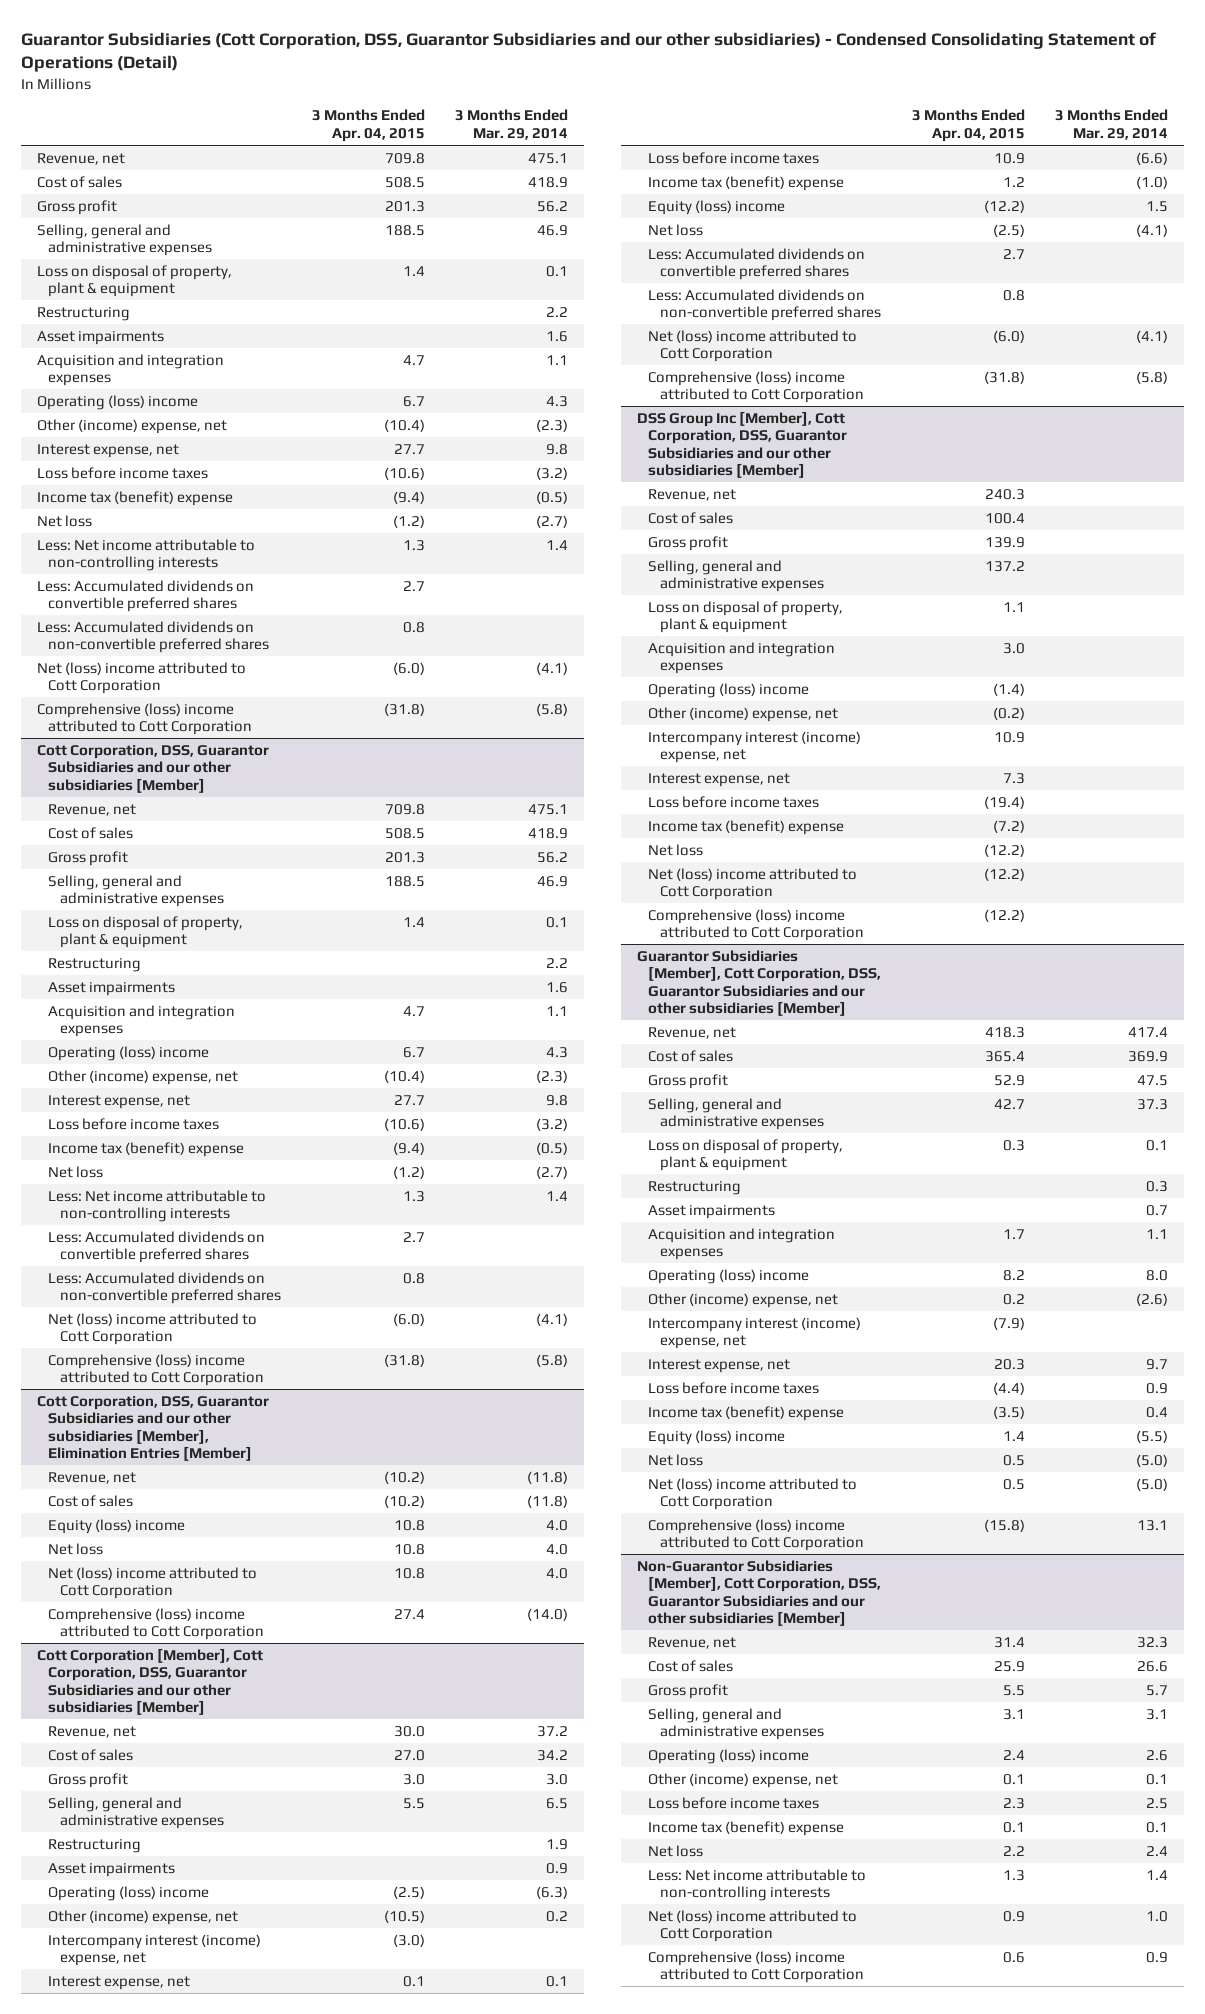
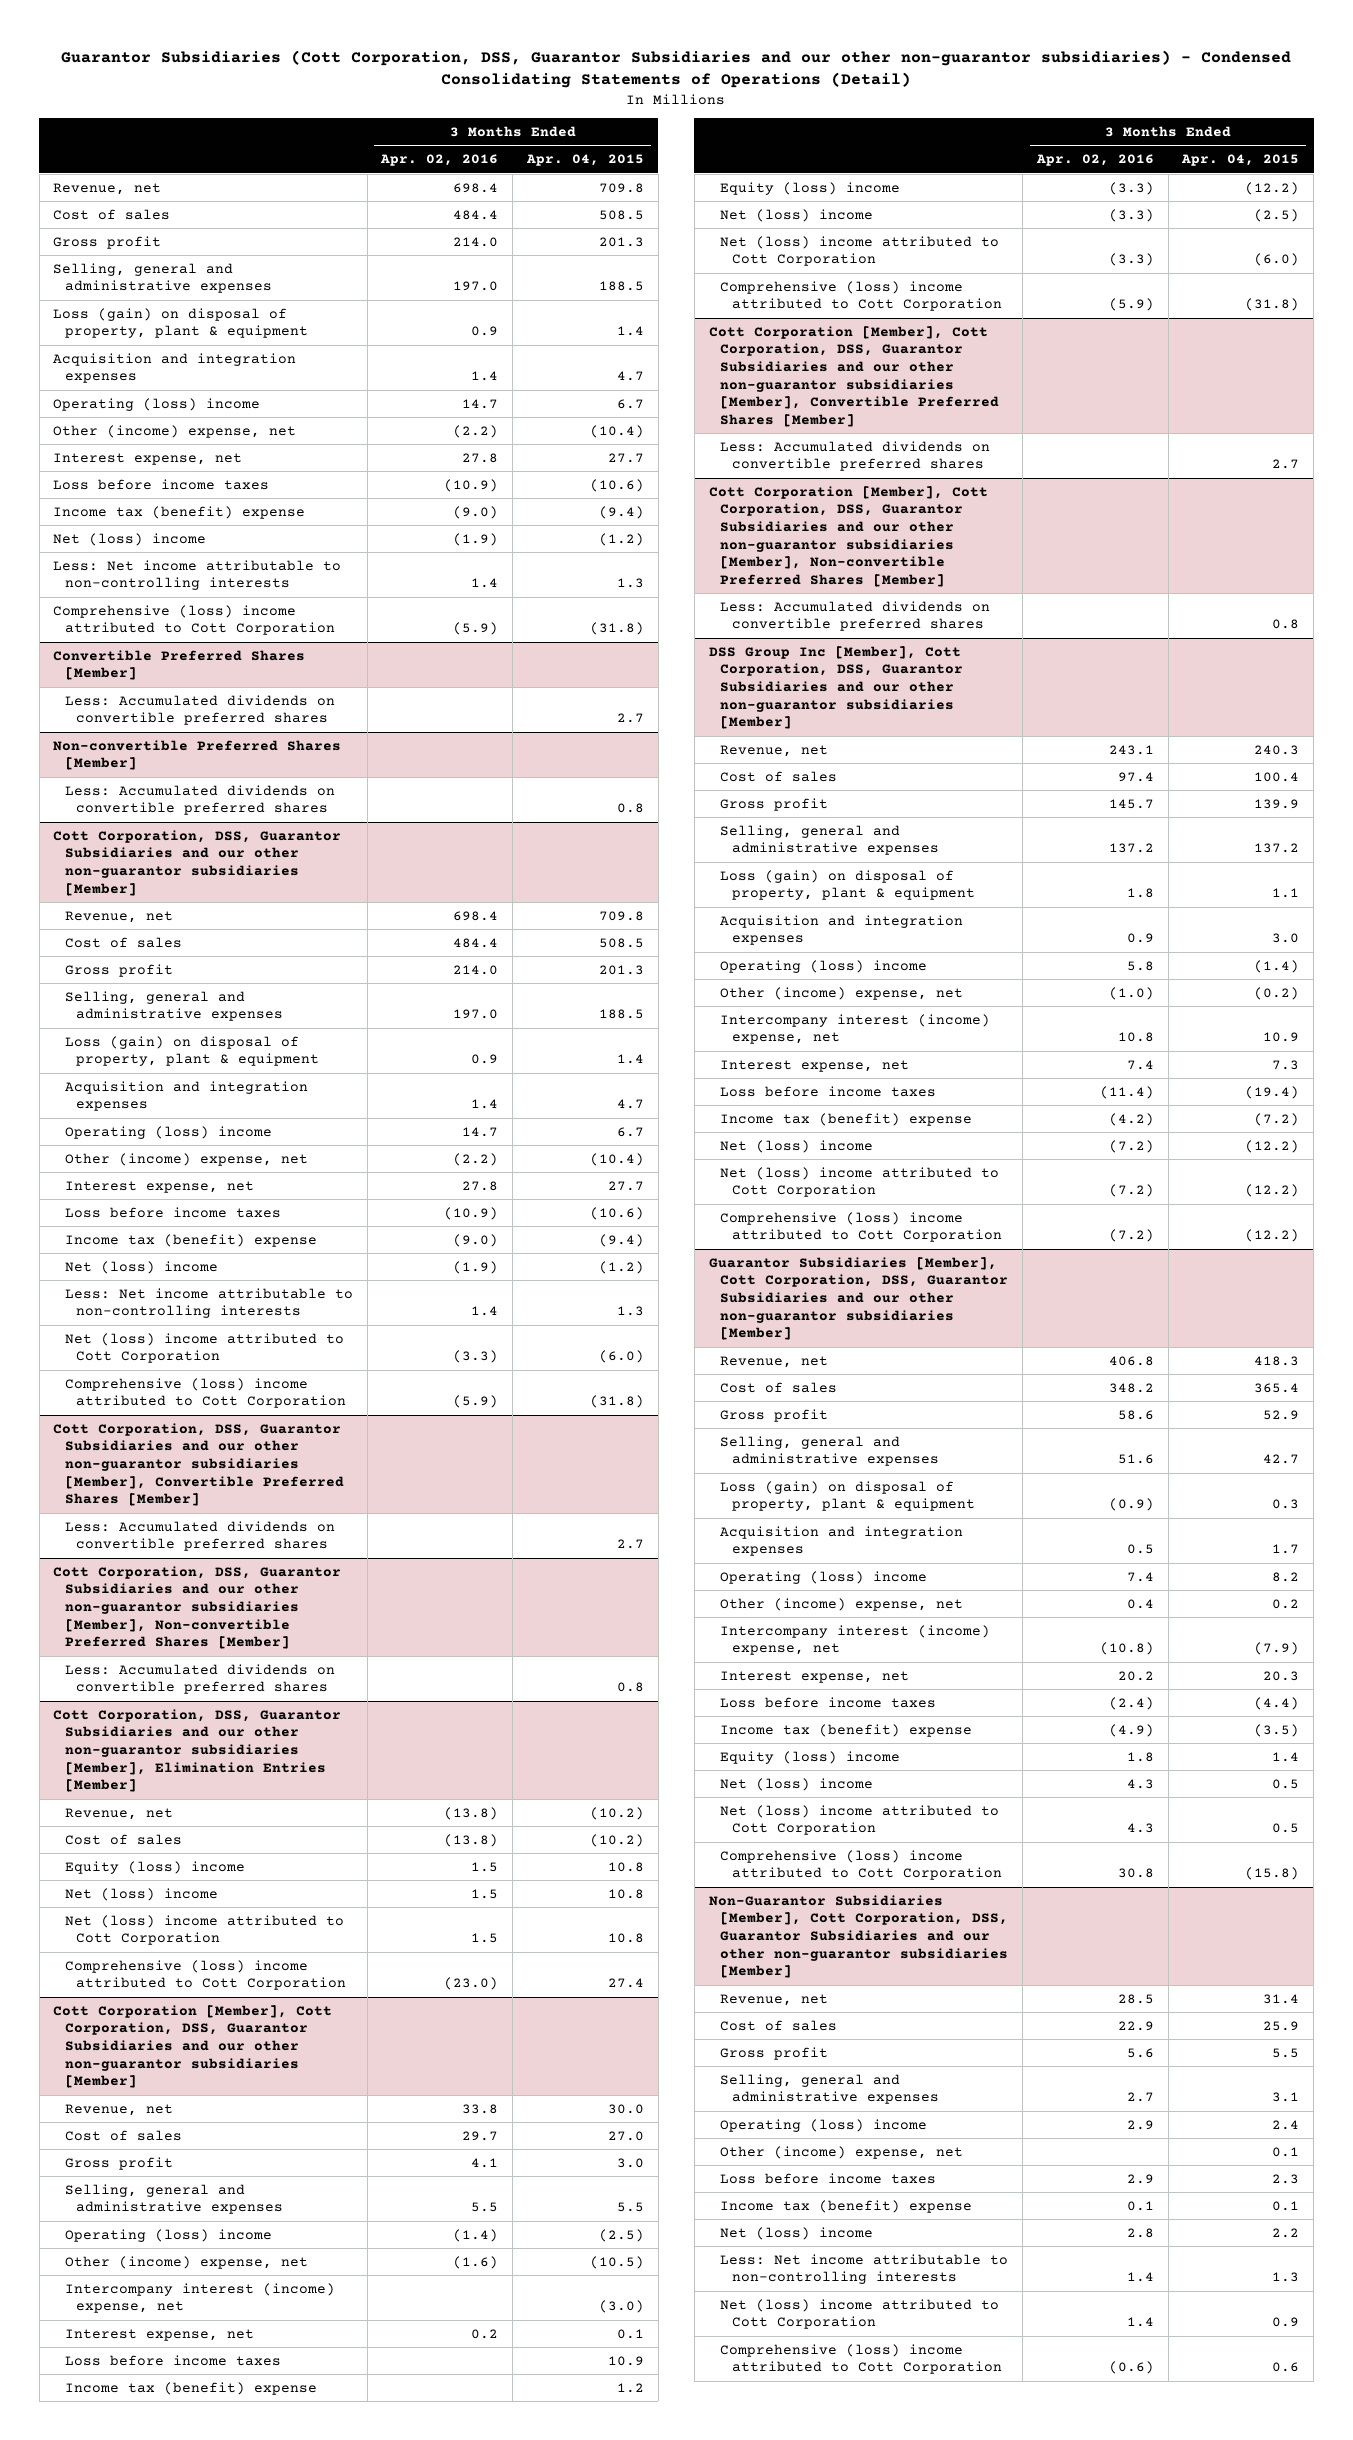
[21,31,1157,73] Guarantor Subsidiaries (Cott Corporation, DSS, Guarantor Subsidiaries and our other subsidiaries) - Condensed Consolidating Statement of Operations (Detail) -> [61,49,1292,89] Guarantor Subsidiaries (Cott Corporation, DSS, Guarantor Subsidiaries and our other non-guarantor subsidiaries) - Condensed Consolidating Statements of Operations (Detail)
[455,109,569,140] 3 Months Ended Mar. 29, 2014 -> none
none -> [380,154,499,167] Apr. 02, 2016
[36,306,130,321] Restructuring -> none
[36,330,164,345] Asset impairments -> none
[36,264,232,298] Loss on disposal of property, plant & equipment -> [53,307,308,339] Loss (gain) on disposal of property, plant & equipment
[36,514,92,527] Net loss -> [53,532,207,546] Net (loss) income
[36,579,254,613] Less: Accumulated dividends on convertible preferred shares -> none
[36,620,270,654] Less: Accumulated dividends on non-convertible preferred shares -> none
[36,661,246,695] Net (loss) income attributed to Cott Corporation -> none
none -> [53,649,306,681] Convertible Preferred Shares [Member]
none -> [64,694,335,726] Less: Accumulated dividends on convertible preferred shares
none -> [53,739,342,771] Non-convertible Preferred Shares [Member]
none -> [64,784,335,816] Less: Accumulated dividends on convertible preferred shares
[36,744,269,793] Cott Corporation, DSS, Guarantor Subsidiaries and our other subsidiaries [Member] -> [53,829,342,896] Cott Corporation, DSS, Guarantor Subsidiaries and our other non-guarantor subsidiaries [Member]
[48,957,142,972] Restructuring -> none
[48,981,176,996] Asset impairments -> none
[48,915,244,949] Loss on disposal of property, plant & equipment -> [64,1035,320,1067] Loss (gain) on disposal of property, plant & equipment
[48,1165,104,1178] Net loss -> [64,1260,218,1274] Net (loss) income
[48,1230,266,1264] Less: Accumulated dividends on convertible preferred shares -> none
[48,1271,281,1305] Less: Accumulated dividends on non-convertible preferred shares -> none
none -> [53,1422,344,1507] Cott Corporation, DSS, Guarantor Subsidiaries and our other non-guarantor subsidiaries [Member], Convertible Preferred Shares [Member]
none -> [64,1520,335,1552] Less: Accumulated dividends on convertible preferred shares
none -> [53,1565,342,1650] Cott Corporation, DSS, Guarantor Subsidiaries and our other non-guarantor subsidiaries [Member], Non-convertible Preferred Shares [Member]
none -> [64,1663,335,1695] Less: Accumulated dividends on convertible preferred shares
[36,1395,269,1462] Cott Corporation, DSS, Guarantor Subsidiaries and our other subsidiaries [Member], Elimination Entries [Member] -> [53,1708,342,1793] Cott Corporation, DSS, Guarantor Subsidiaries and our other non-guarantor subsidiaries [Member], Elimination Entries [Member]
[48,1542,104,1555] Net loss -> [64,1887,218,1901] Net (loss) income
[36,1647,263,1716] Cott Corporation [Member], Cott Corporation, DSS, Guarantor Subsidiaries and our other subsidiaries [Member] -> [53,2004,333,2089] Cott Corporation [Member], Cott Corporation, DSS, Guarantor Subsidiaries and our other non-guarantor subsidiaries [Member]
[48,1838,142,1853] Restructuring -> none
[48,1862,176,1877] Asset impairments -> none
[648,247,866,281] Less: Accumulated dividends on convertible preferred shares -> none
[648,288,881,322] Less: Accumulated dividends on non-convertible preferred shares -> none
[648,223,704,236] Net loss -> [720,208,874,222] Net (loss) income
none -> [708,325,1000,427] Cott Corporation [Member], Cott Corporation, DSS, Guarantor Subsidiaries and our other non-guarantor subsidiaries [Member], Convertible Preferred Shares [Member]
none -> [720,440,991,472] Less: Accumulated dividends on convertible preferred shares
none -> [708,485,988,587] Cott Corporation [Member], Cott Corporation, DSS, Guarantor Subsidiaries and our other non-guarantor subsidiaries [Member], Non-convertible Preferred Shares [Member]
none -> [720,600,991,632] Less: Accumulated dividends on convertible preferred shares
[636,410,848,479] DSS Group Inc [Member], Cott Corporation, DSS, Guarantor Subsidiaries and our other subsidiaries [Member] -> [708,645,964,730] DSS Group Inc [Member], Cott Corporation, DSS, Guarantor Subsidiaries and our other non-guarantor subsidiaries [Member]
[648,600,844,634] Loss on disposal of property, plant & equipment -> [720,869,975,901] Loss (gain) on disposal of property, plant & equipment
[648,843,704,856] Net loss -> [720,1139,874,1153] Net (loss) income
[636,949,882,1017] Guarantor Subsidiaries [Member], Cott Corporation, DSS, Guarantor Subsidiaries and our other subsidiaries [Member] -> [708,1256,1009,1341] Guarantor Subsidiaries [Member], Cott Corporation, DSS, Guarantor Subsidiaries and our other non-guarantor subsidiaries [Member]
[648,1180,742,1195] Restructuring -> none
[648,1204,776,1219] Asset impairments -> none
[648,1138,844,1172] Loss on disposal of property, plant & equipment -> [720,1480,975,1512] Loss (gain) on disposal of property, plant & equipment
[648,1453,704,1466] Net loss -> [720,1777,874,1791] Net (loss) income
[636,1559,882,1627] Non-Guarantor Subsidiaries [Member], Cott Corporation, DSS, Guarantor Subsidiaries and our other subsidiaries [Member] -> [708,1894,1009,1979] Non-Guarantor Subsidiaries [Member], Cott Corporation, DSS, Guarantor Subsidiaries and our other non-guarantor subsidiaries [Member]
[648,1844,704,1857] Net loss -> [720,2226,874,2240] Net (loss) income

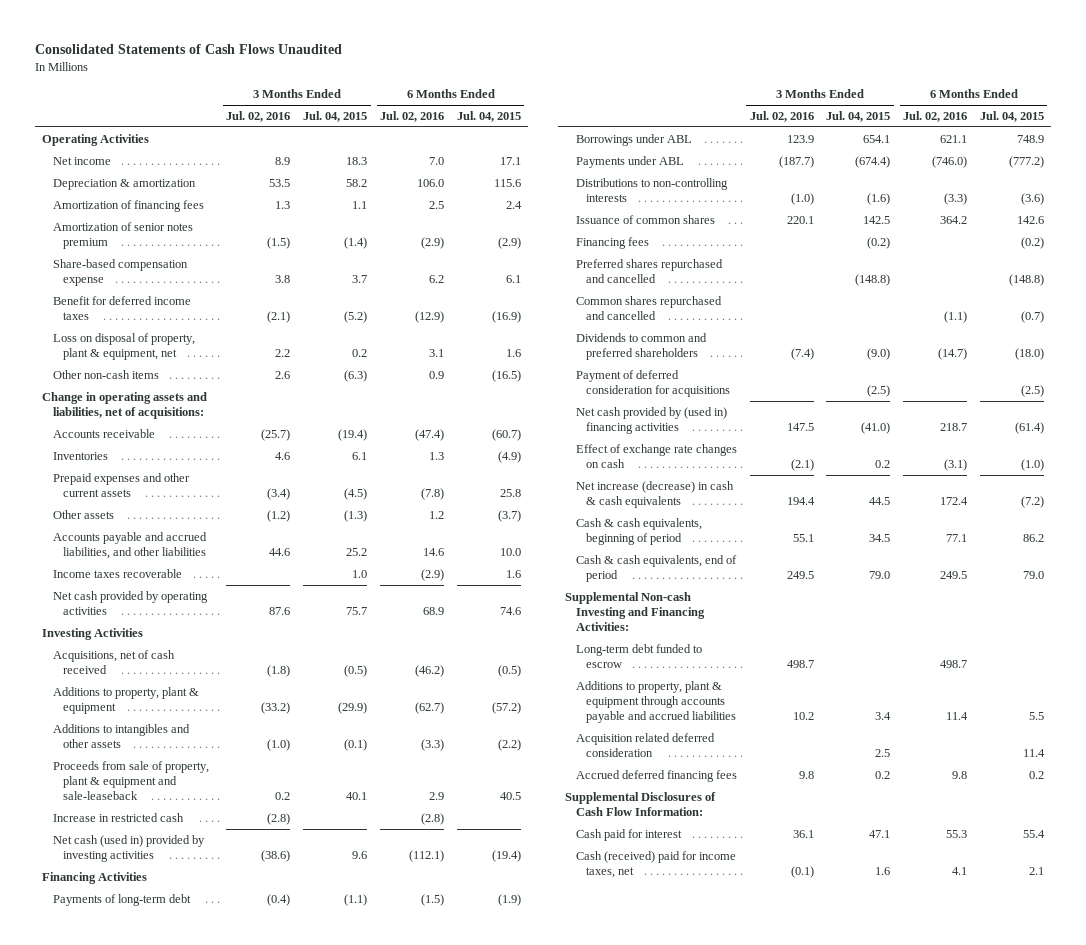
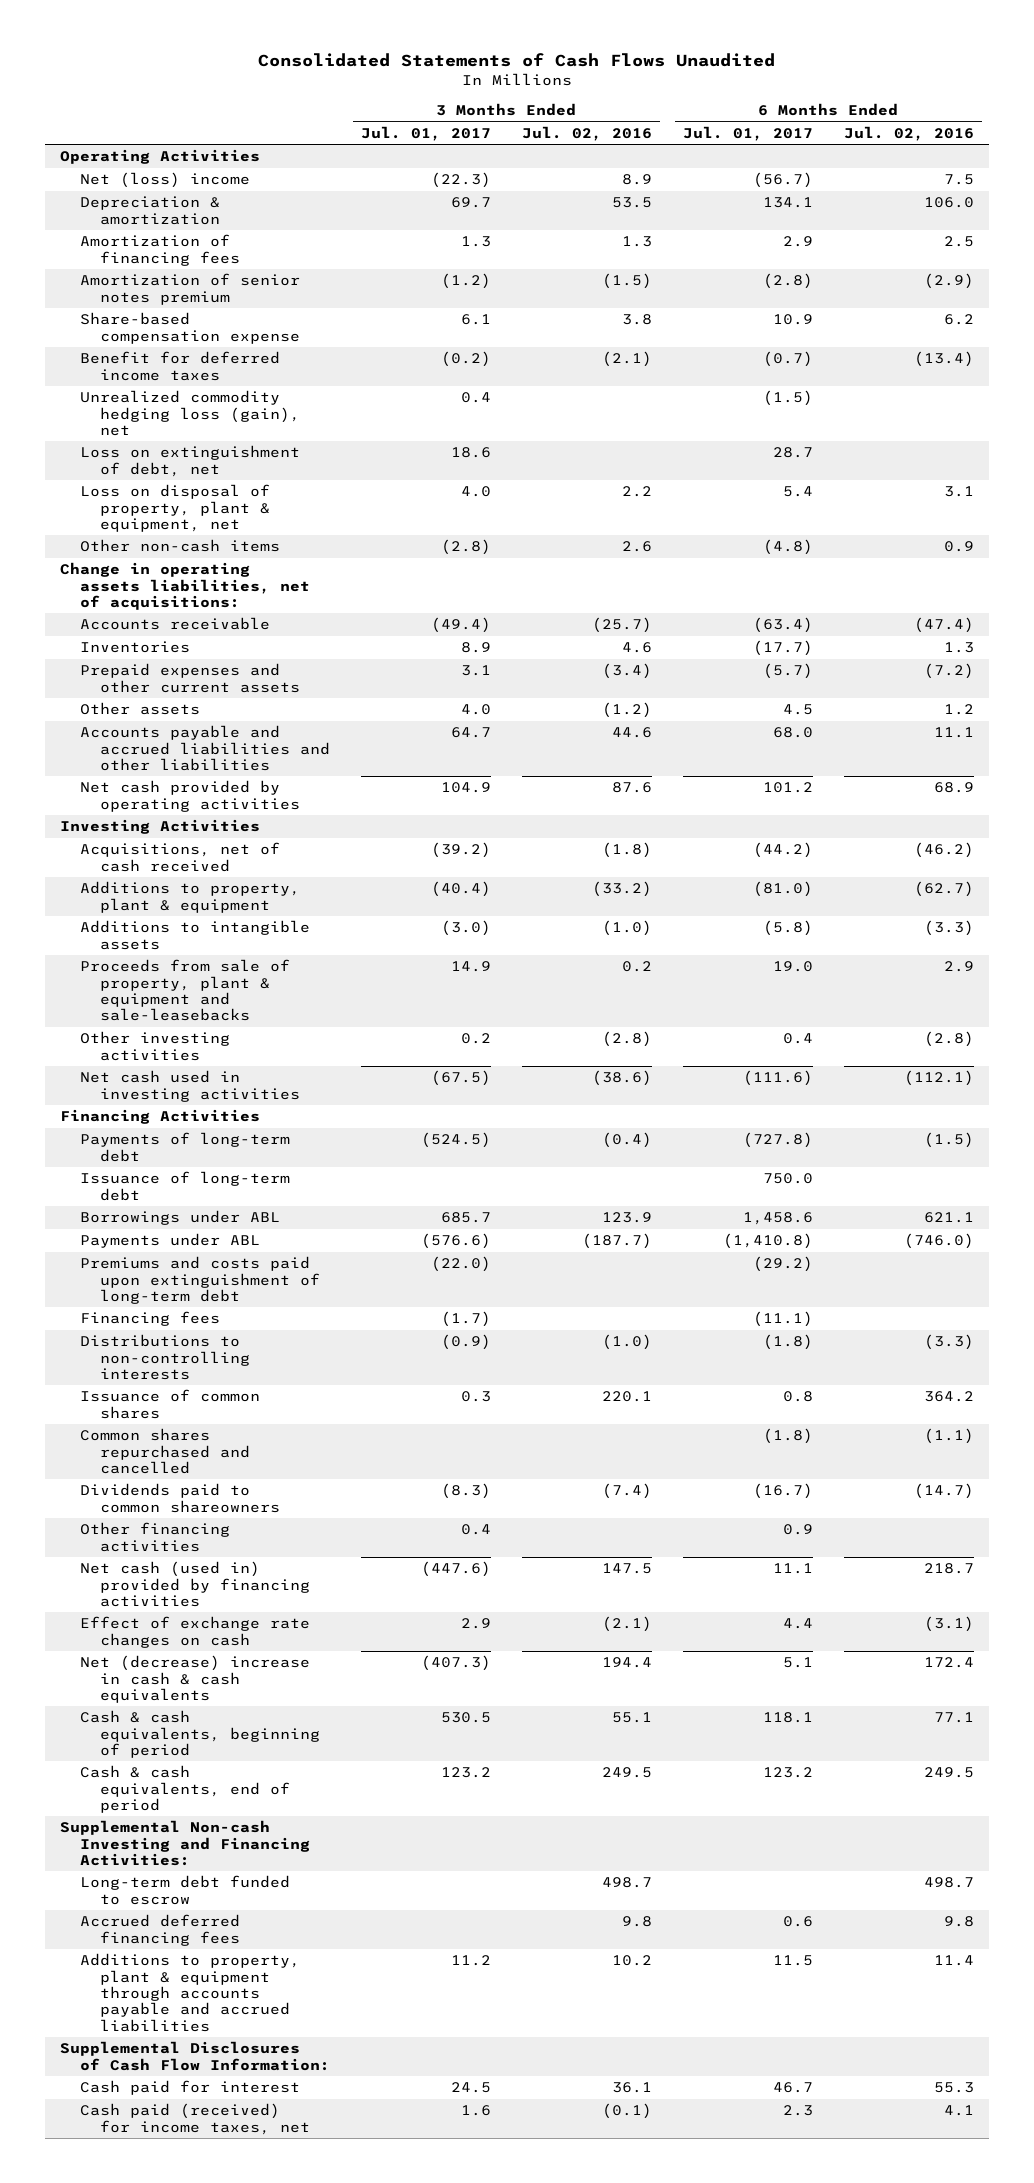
[303,110,368,122] Jul. 04, 2015 -> none
[457,110,522,122] Jul. 04, 2015 -> none
none -> [360,125,491,141] Jul. 01, 2017
none -> [682,125,813,141] Jul. 01, 2017
[52,156,111,165] Net income -> [79,172,250,189] Net (loss) income
[429,156,445,165] 7.0 -> [943,174,974,186] 7.5
[415,310,445,323] (12.9) -> [913,351,974,368] (13.4)
none -> [79,390,300,436] Unrealized commodity hedging loss (gain), net
none -> [79,445,300,477] Loss on extinguishment of debt, net
[41,391,207,419] Change in operating assets and liabilities, net of acquisitions: -> [60,562,310,610] Change in operating assets liabilities, net of acquisitions:
[421,487,445,500] (7.8) -> [923,663,974,680] (7.2)
[52,568,182,578] Income taxes recoverable -> none
[52,531,207,559] Accounts payable and accrued liabilities, and other liabilities -> [79,725,330,771] Accounts payable and accrued liabilities and other liabilities
[423,547,445,556] 14.6 -> [933,727,974,739] 11.1
[52,723,190,748] Additions to intangibles and other assets -> [79,920,310,950] Additions to intangible assets
[52,760,209,800] Proceeds from sale of property, plant & equipment and sale-leaseback -> [79,959,290,1022] Proceeds from sale of property, plant & equipment and sale-leasebacks
[52,812,184,822] Increase in restricted cash -> [79,1031,230,1061] Other investing activities
[52,834,205,862] Net cash (used in) provided by investing activities -> [79,1070,300,1102] Net cash used in investing activities
none -> [79,1171,290,1201] Issuance of long-term debt
none -> [79,1256,320,1304] Premiums and costs paid upon extinguishment of long-term debt
[575,236,649,249] Financing fees -> [79,1311,220,1327] Financing fees
[575,258,723,283] Preferred shares repurchased and cancelled -> none
[575,369,731,397] Payment of deferred consideration for acquisitions -> none
[575,332,707,360] Dividends to common and preferred shareholders -> [79,1483,280,1513] Dividends paid to common shareowners
none -> [79,1522,230,1552] Other financing activities
[575,406,727,434] Net cash provided by (used in) financing activities -> [79,1561,310,1607] Net cash (used in) provided by financing activities
[575,480,734,508] Net increase (decrease) in cash & cash equivalents -> [79,1655,310,1703] Net (decrease) increase in cash & cash equivalents
[575,732,715,757] Acquisition related deferred consideration -> none
[575,680,737,723] Additions to property, plant & equipment through accounts payable and accrued liabilities -> [79,1953,300,2032] Additions to property, plant & equipment through accounts payable and accrued liabilities
[575,850,736,878] Cash (received) paid for income taxes, net -> [79,2103,310,2135] Cash paid (received) for income taxes, net

